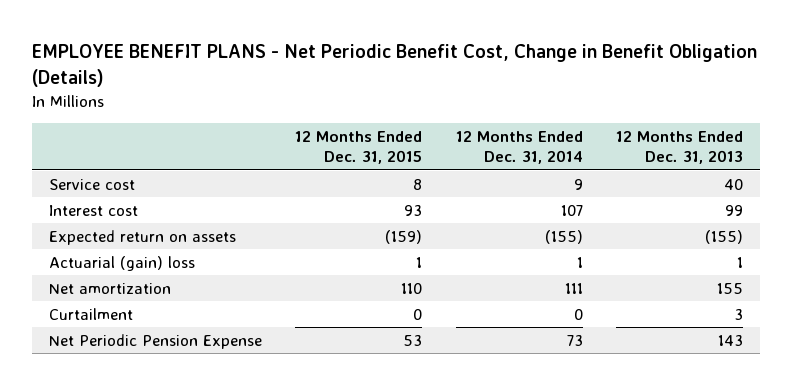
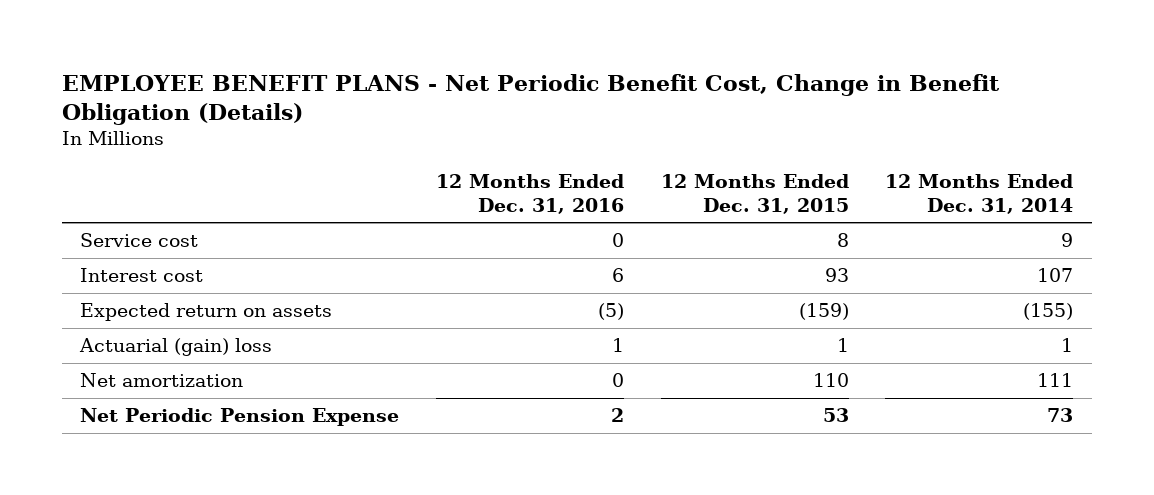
[615,131,743,165] 12 Months Ended Dec. 31, 2013 -> none
none -> [435,173,624,214] 12 Months Ended Dec. 31, 2016
[49,307,134,320] Curtailment -> none

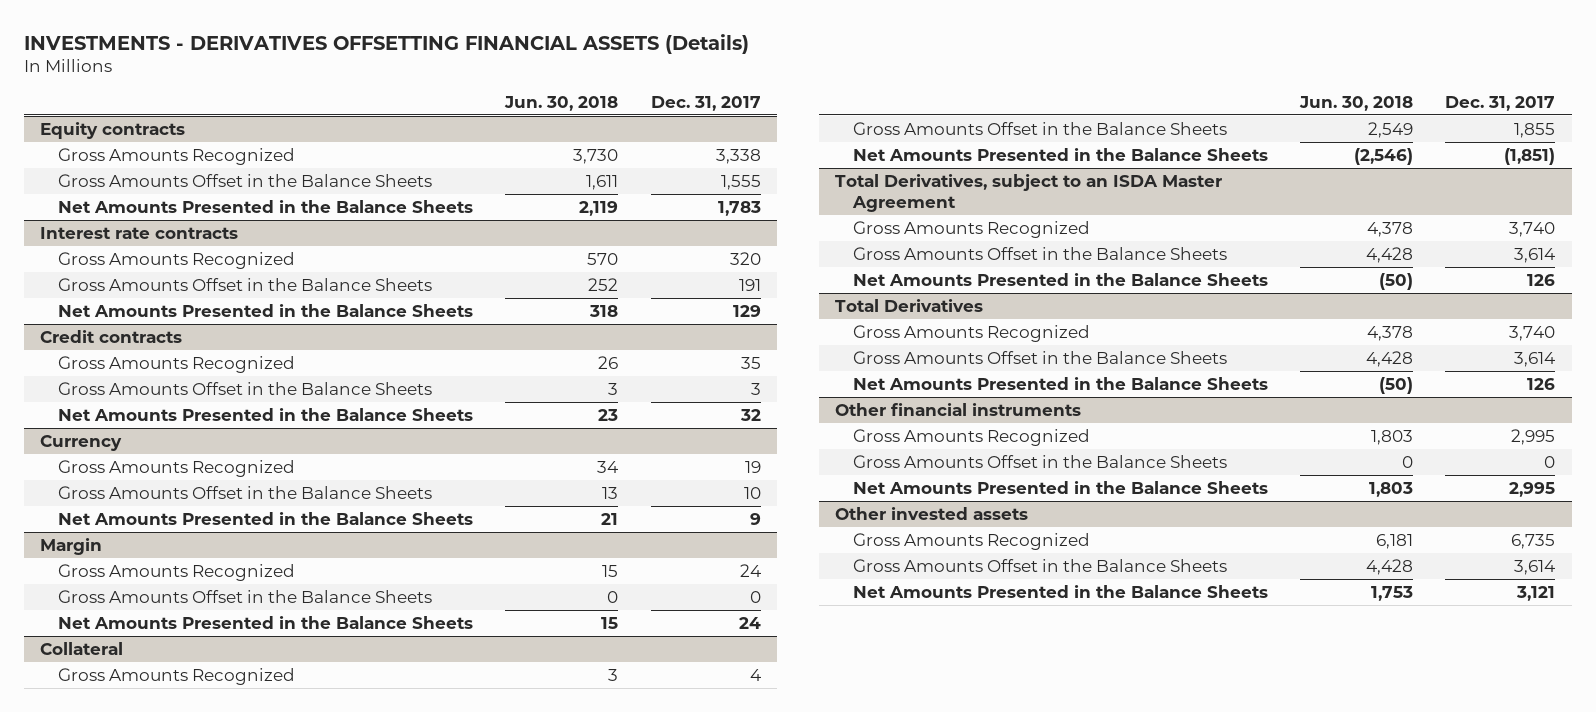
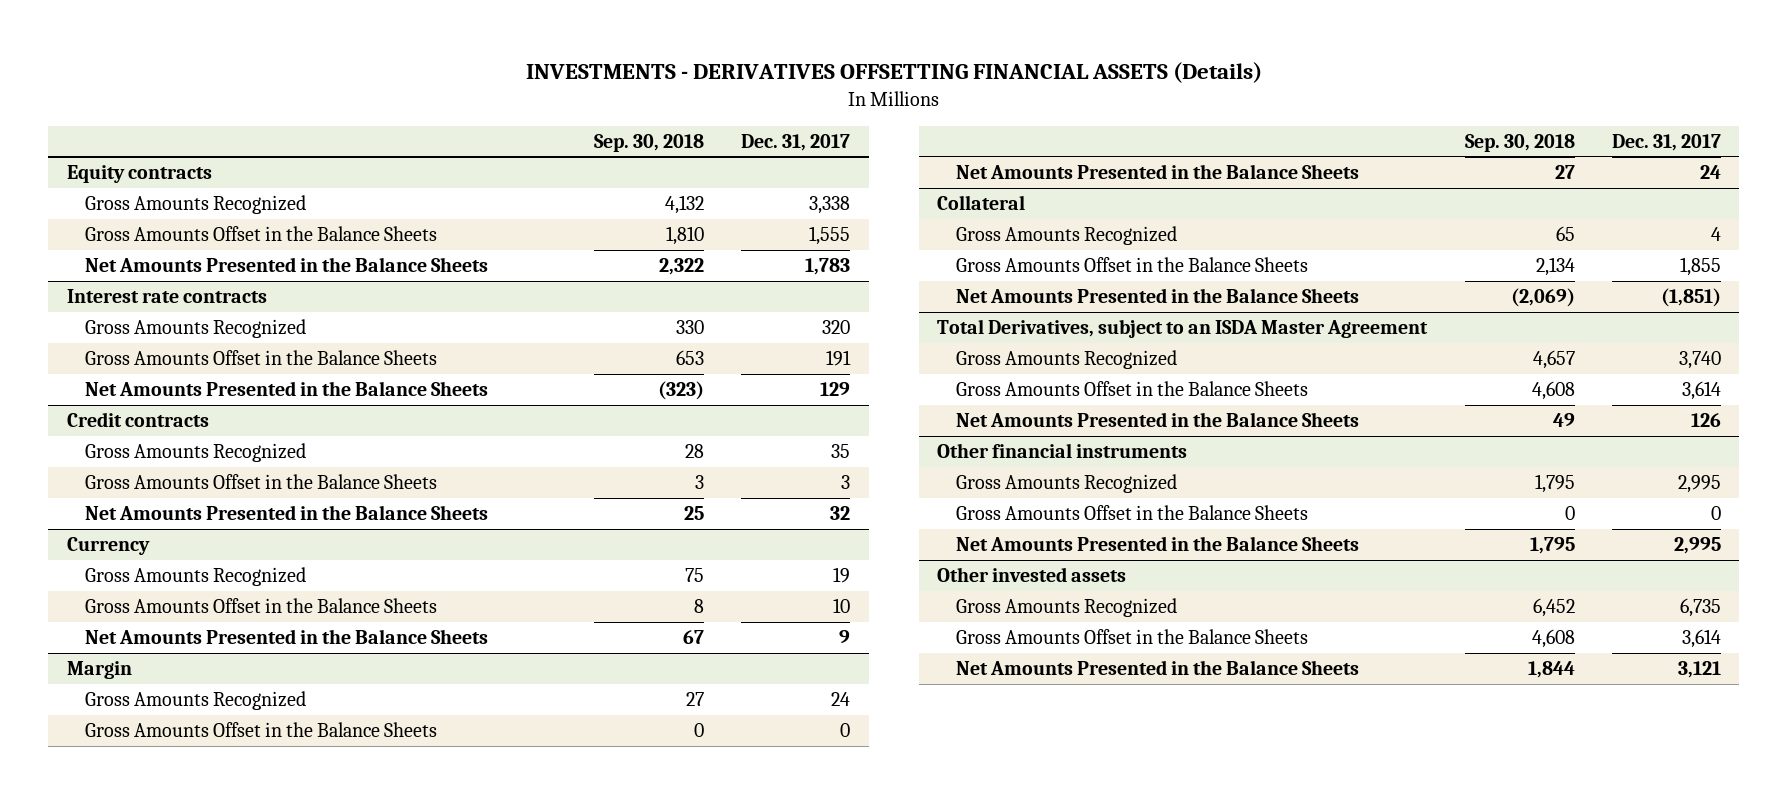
[504,95,619,111] Jun. 30, 2018 -> none
none -> [594,133,705,152] Sep. 30, 2018
[834,298,983,312] Total Derivatives -> none
[852,324,1090,342] Gross Amounts Recognized -> none
[852,350,1227,364] Gross Amounts Offset in the Balance Sheets -> none
[852,376,1268,390] Net Amounts Presented in the Balance Sheets -> none

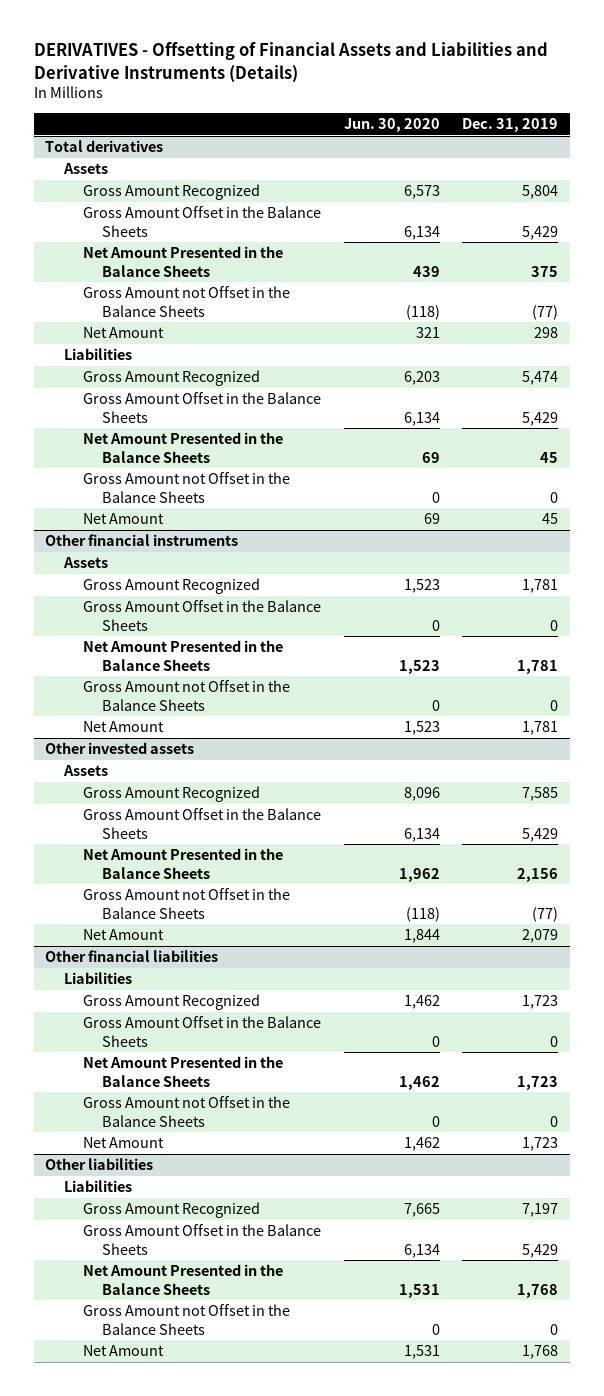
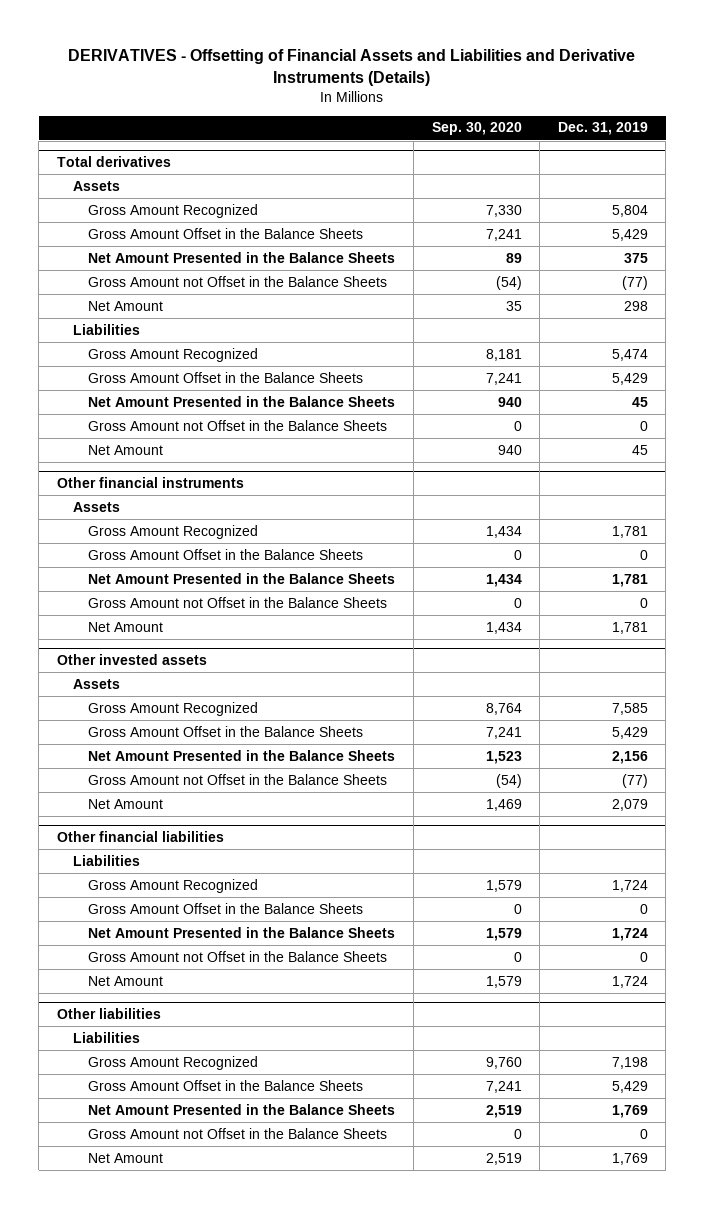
[343,118,440,133] Jun. 30, 2020 -> none
none -> [431,122,522,136] Sep. 30, 2020
[522,995,559,1010] 1,723 -> [611,879,648,892] 1,724
[517,1075,559,1090] 1,723 -> [611,927,648,941] 1,724
[522,1137,559,1152] 1,723 -> [611,975,648,988] 1,724
[522,1203,559,1218] 7,197 -> [611,1056,648,1069] 7,198
[517,1283,559,1298] 1,768 -> [611,1104,648,1118] 1,769
[522,1345,559,1360] 1,768 -> [611,1152,648,1165] 1,769

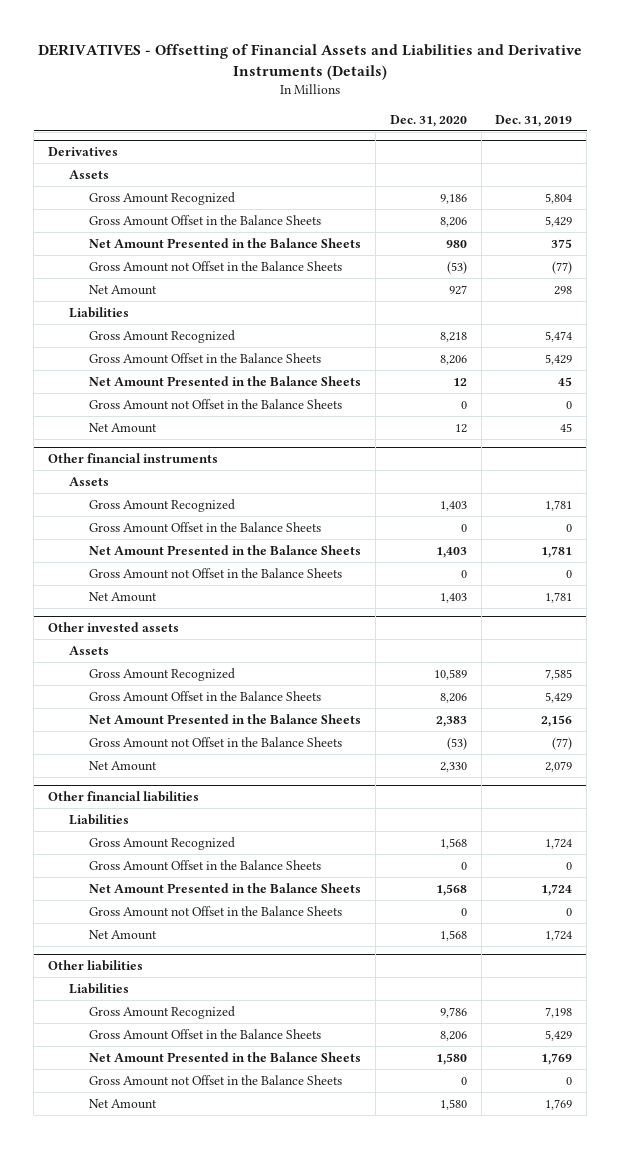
[431,122,522,136] Sep. 30, 2020 -> none
none -> [389,114,467,127] Dec. 31, 2020
[56,155,171,167] Total derivatives -> [48,147,119,157] Derivatives

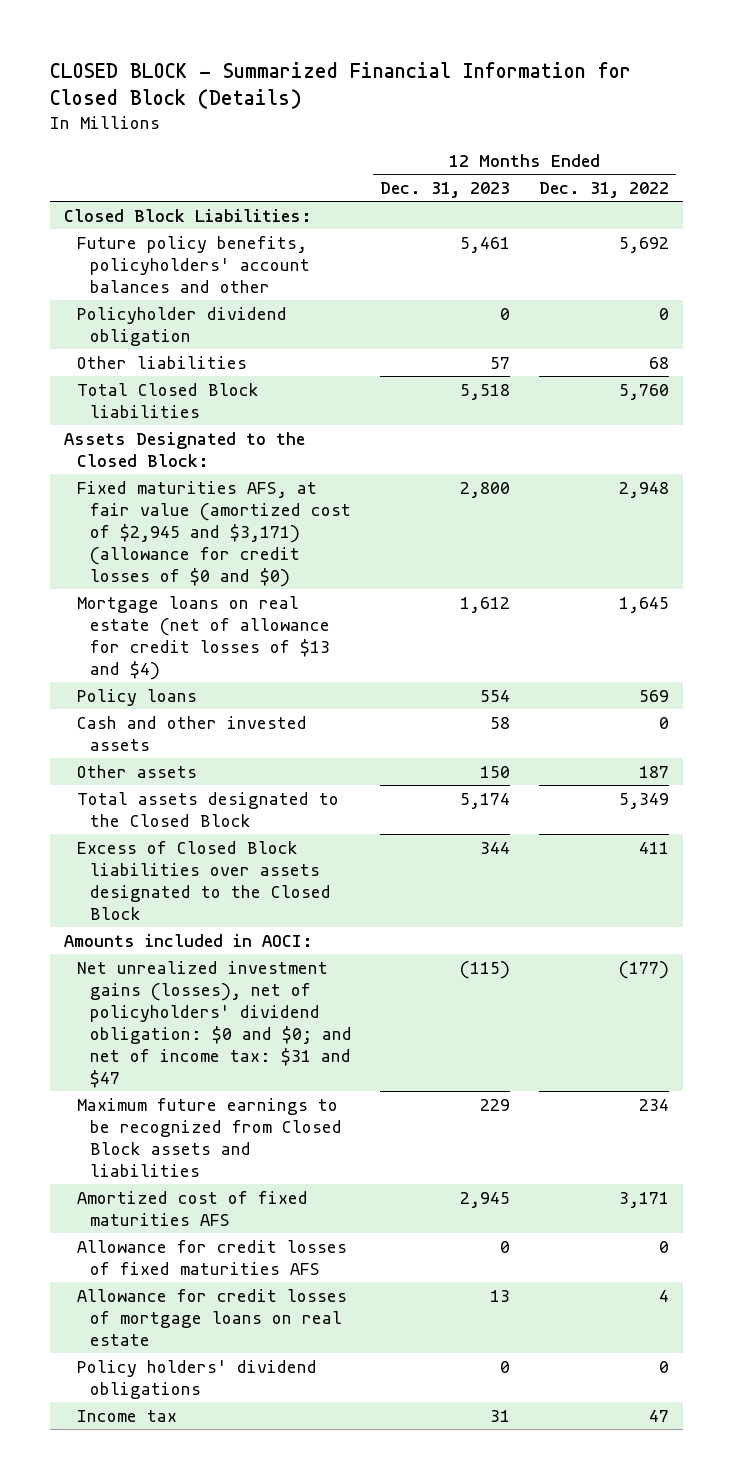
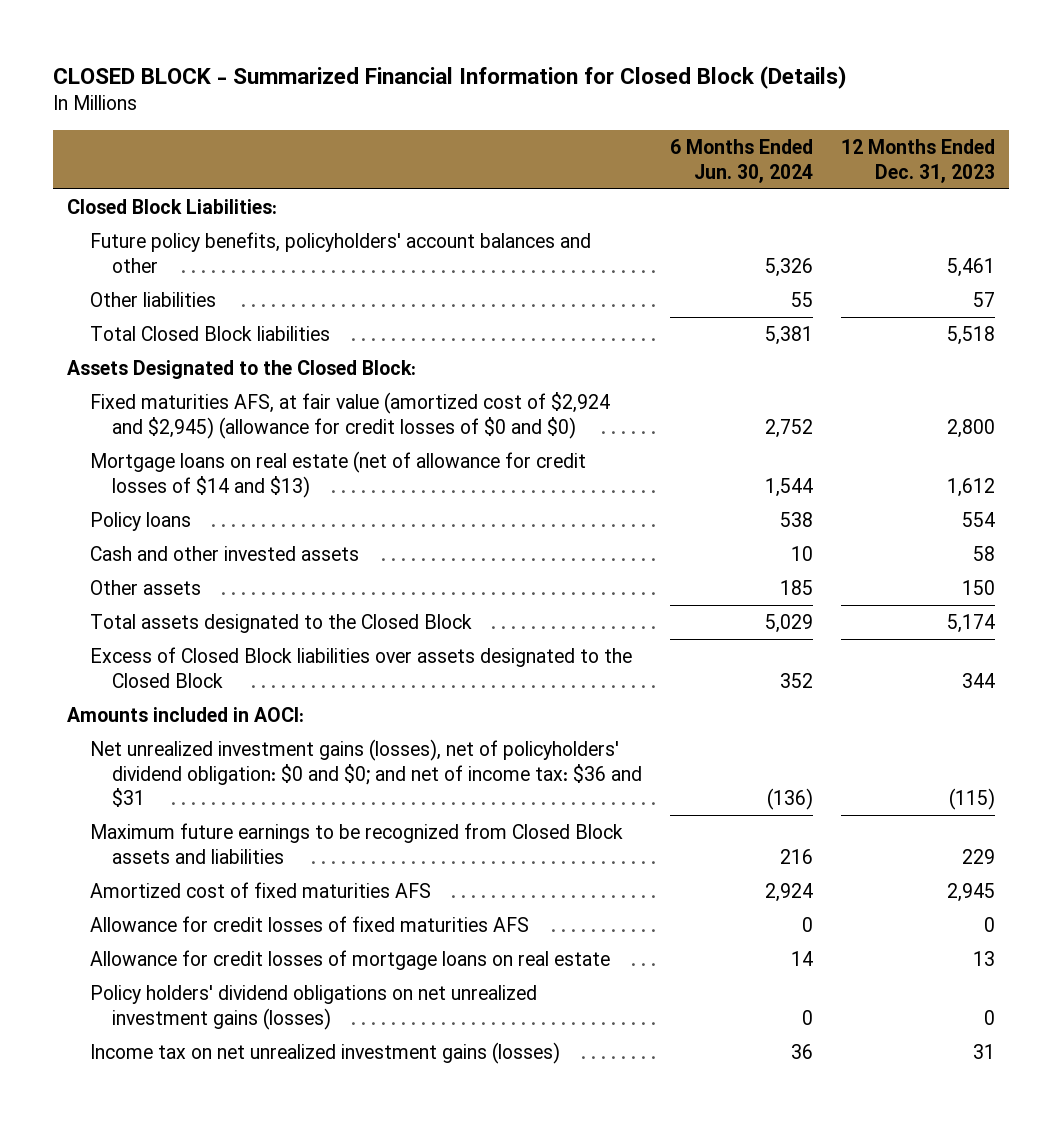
[539,181,670,198] Dec. 31, 2022 -> none
none -> [670,139,814,183] 6 Months Ended Jun. 30, 2024
[77,306,288,346] Policyholder dividend obligation -> none
[77,480,351,587] Fixed maturities AFS, at fair value (amortized cost of $2,945 and $3,171) (allowance for credit losses of $0 and $0) -> [89,392,610,439] Fixed maturities AFS, at fair value (amortized cost of $2,924 and $2,945) (allowance for credit losses of $0 and $0)
[77,595,330,680] Mortgage loans on real estate (net of allowance for credit losses of $13 and $4) -> [89,451,586,498] Mortgage loans on real estate (net of allowance for credit losses of $14 and $13)
[77,960,352,1088] Net unrealized investment gains (losses), net of policyholders' dividend obligation: $0 and $0; and net of income tax: $31 and $47 -> [89,739,643,808] Net unrealized investment gains (losses), net of policyholders' dividend obligation: $0 and $0; and net of income tax: $36 and $31
[77,1359,318,1399] Policy holders' dividend obligations -> [89,985,537,1030] Policy holders' dividend obligations on net unrealized investment gains (losses)
[77,1409,178,1422] Income tax -> [89,1042,560,1065] Income tax on net unrealized investment gains (losses)

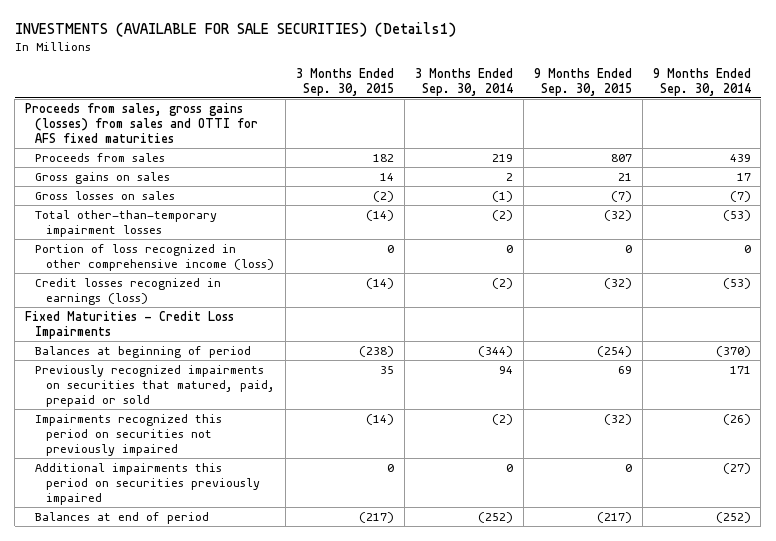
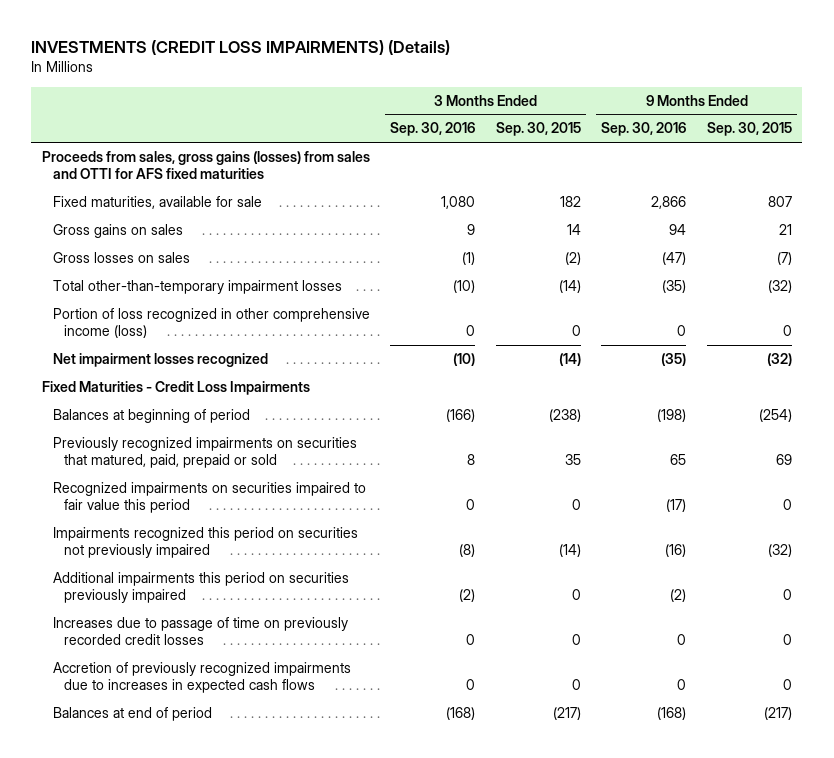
[14,22,456,38] INVESTMENTS (AVAILABLE FOR SALE SECURITIES) (Details1) -> [31,40,451,56] INVESTMENTS (CREDIT LOSS IMPAIRMENTS) (Details)
[414,67,513,96] 3 Months Ended Sep. 30, 2014 -> none
[652,67,751,96] 9 Months Ended Sep. 30, 2014 -> none
none -> [390,122,476,137] Sep. 30, 2016
none -> [601,122,687,137] Sep. 30, 2016
[35,152,166,162] Proceeds from sales -> [52,196,262,210] Fixed maturities, available for sale
[35,277,222,305] Credit losses recognized in earnings (loss) -> [52,353,268,368] Net impairment losses recognized
none -> [52,482,366,514] Recognized impairments on securities impaired to fair value this period
none -> [52,617,348,646] Increases due to passage of time on previously recorded credit losses
none -> [52,662,351,694] Accretion of previously recognized impairments due to increases in expected cash flows

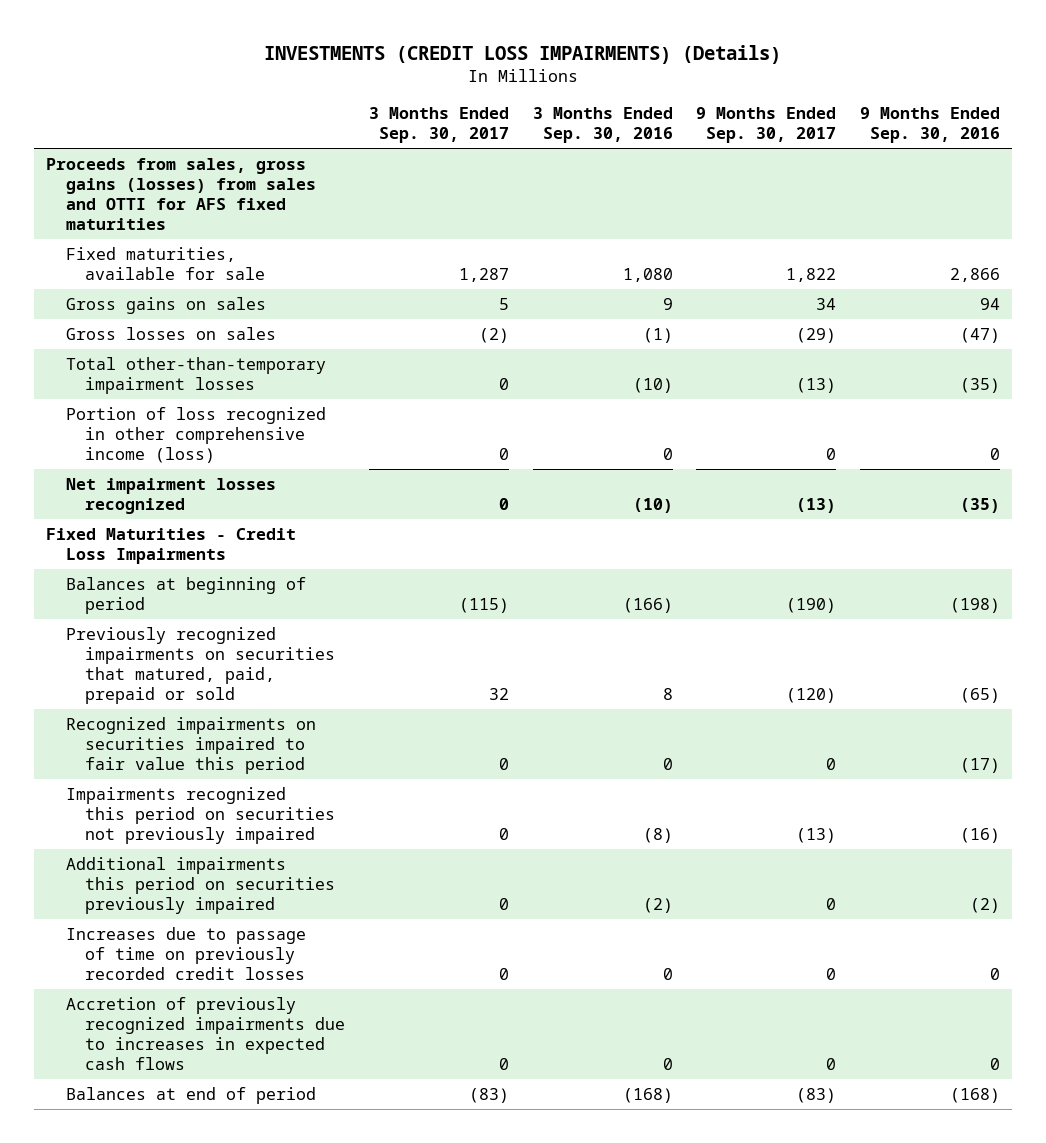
[495,122,581,137] Sep. 30, 2015 -> none
[706,122,792,137] Sep. 30, 2015 -> none
none -> [369,107,510,144] 3 Months Ended Sep. 30, 2017
none -> [696,107,837,144] 9 Months Ended Sep. 30, 2017
[670,454,687,466] 65 -> [960,688,1001,704] (65)

